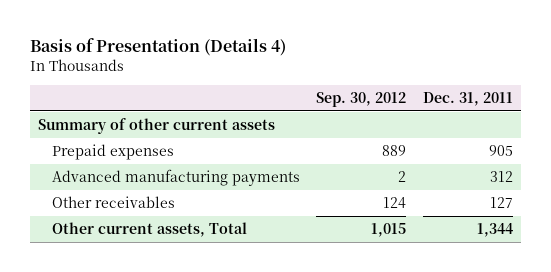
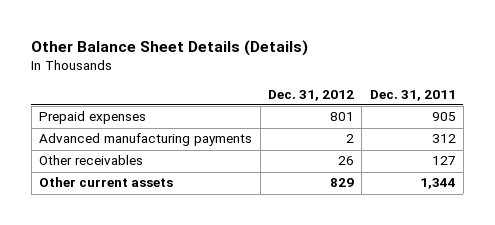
[29,37,286,56] Basis of Presentation (Details 4) -> [31,40,309,57] Other Balance Sheet Details (Details)
[316,91,407,107] Sep. 30, 2012 -> none
none -> [267,89,354,101] Dec. 31, 2012
[38,117,276,134] Summary of other current assets -> none
[51,221,247,237] Other current assets, Total -> [39,177,174,188] Other current assets

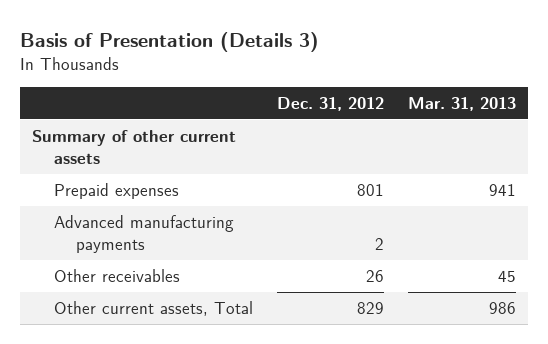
[31,40,309,57] Other Balance Sheet Details (Details) -> [20,31,320,52] Basis of Presentation (Details 3)
[369,89,456,101] Dec. 31, 2011 -> none
none -> [407,96,516,111] Mar. 31, 2013
none -> [32,129,237,164] Summary of other current assets
[39,177,174,188] Other current assets -> [53,300,253,316] Other current assets, Total

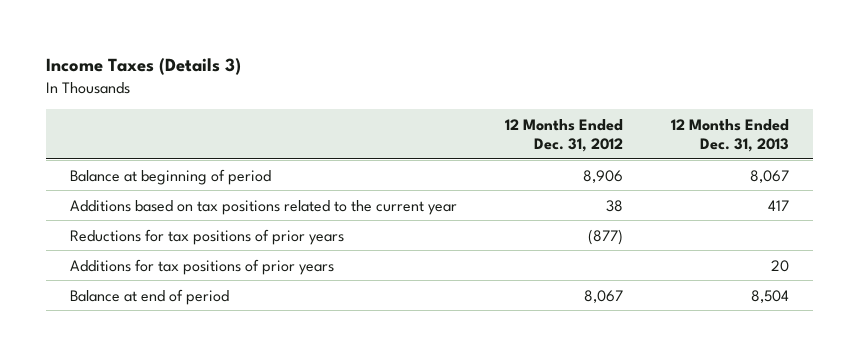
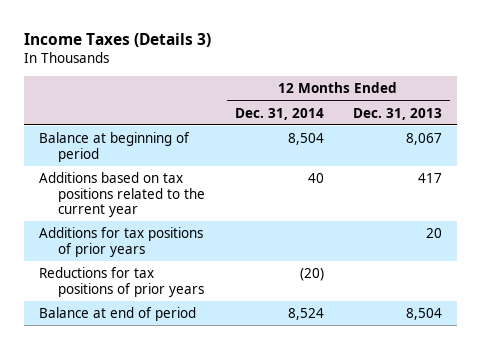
[504,119,623,152] 12 Months Ended Dec. 31, 2012 -> none
none -> [234,107,324,120] Dec. 31, 2014
[70,228,345,245] Reductions for tax positions of prior years -> [38,267,204,297] Reductions for tax positions of prior years

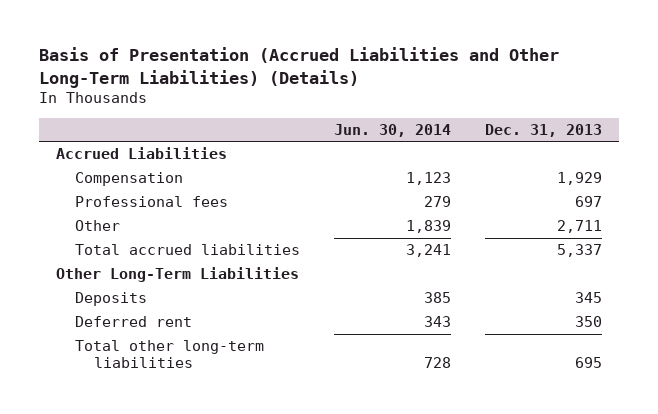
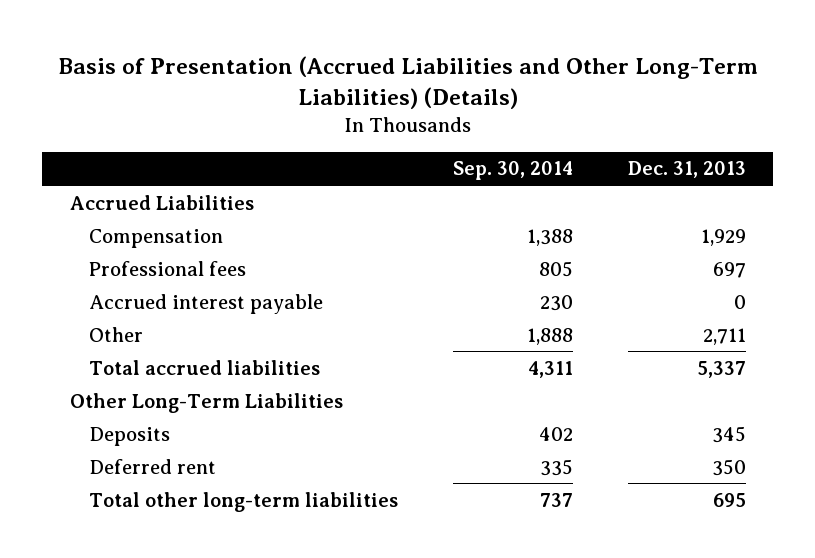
[334,123,452,137] Jun. 30, 2014 -> none
none -> [452,161,573,181] Sep. 30, 2014
none -> [89,293,324,314] Accrued interest payable

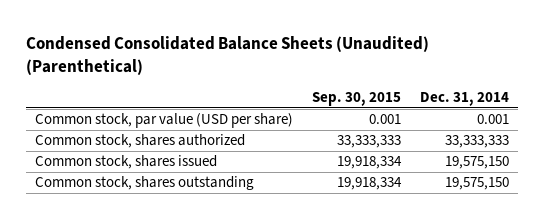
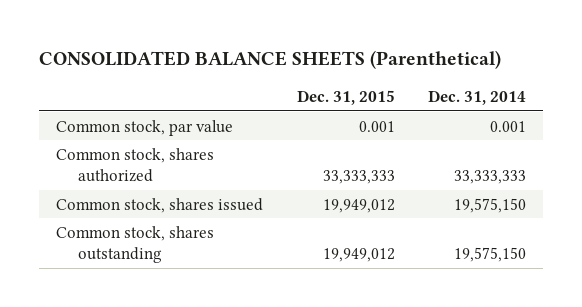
[26,35,430,75] Condensed Consolidated Balance Sheets (Unaudited) (Parenthetical) -> [39,50,502,70] CONSOLIDATED BALANCE SHEETS (Parenthetical)
[312,92,402,107] Sep. 30, 2015 -> none
none -> [296,89,395,105] Dec. 31, 2015
[35,113,294,129] Common stock, par value (USD per share) -> [55,119,233,136] Common stock, par value

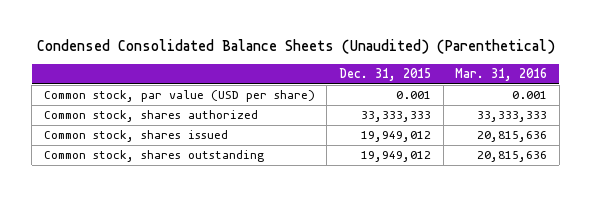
[39,50,502,70] CONSOLIDATED BALANCE SHEETS (Parenthetical) -> [36,39,555,55] Condensed Consolidated Balance Sheets (Unaudited) (Parenthetical)
[428,89,527,105] Dec. 31, 2014 -> none
none -> [455,68,548,82] Mar. 31, 2016
[55,119,233,136] Common stock, par value -> [43,90,315,103] Common stock, par value (USD per share)

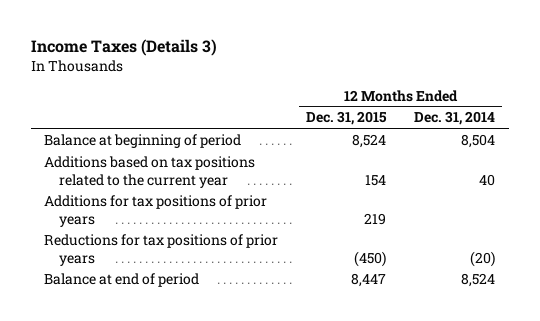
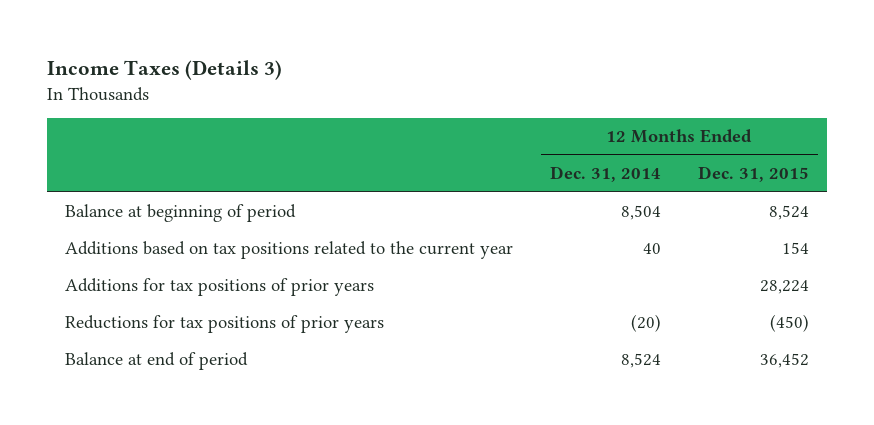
[364,212,387,225] 219 -> [759,280,809,295] 28,224
[351,272,387,287] 8,447 -> [759,353,809,369] 36,452

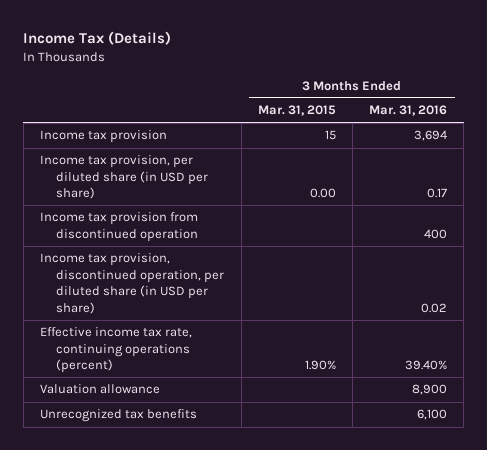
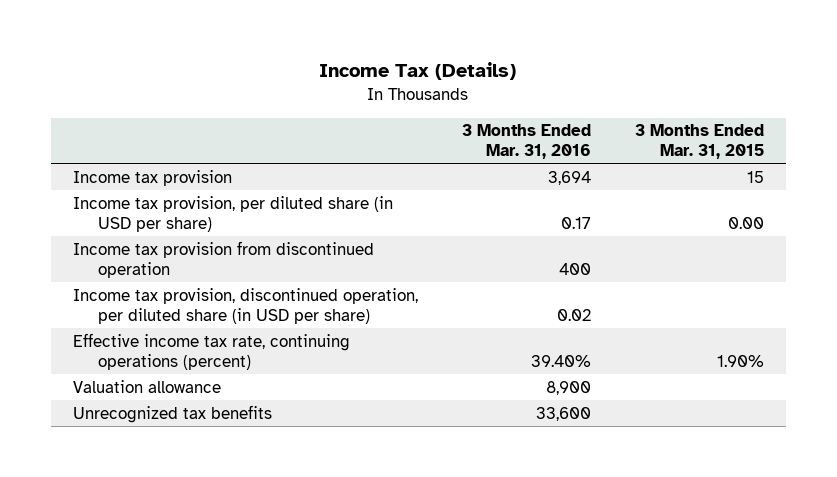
[417,409,448,421] 6,100 -> [535,406,591,421] 33,600

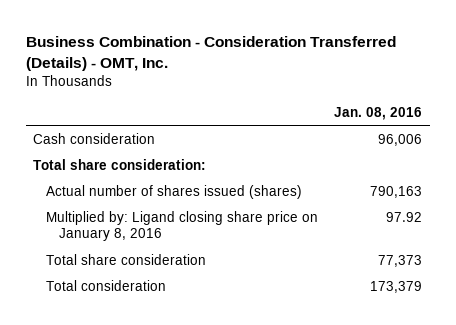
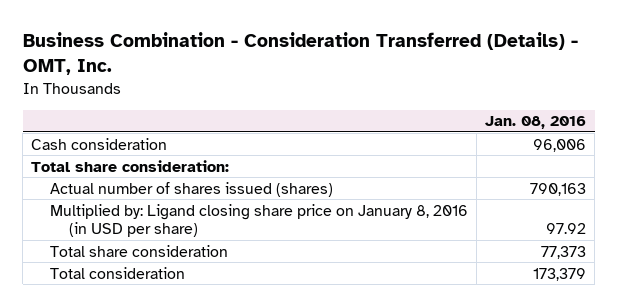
[46,210,319,242] Multiplied by: Ligand closing share price on January 8, 2016 -> [50,203,469,238] Multiplied by: Ligand closing share price on January 8, 2016 (in USD per share)

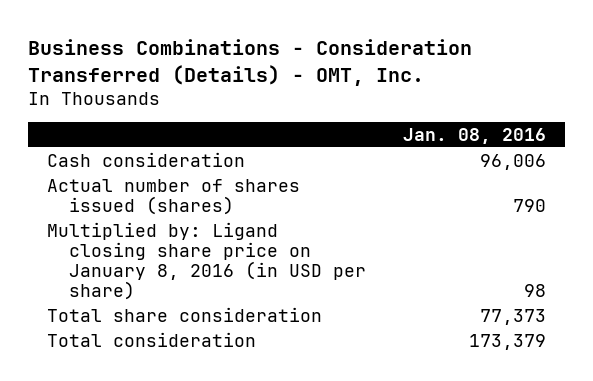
[22,32,578,76] Business Combination - Consideration Transferred (Details) - OMT, Inc. -> [27,38,472,86] Business Combinations - Consideration Transferred (Details) - OMT, Inc.
[31,159,230,172] Total share consideration: -> none
[530,182,587,196] 790,163 -> [513,198,547,212] 790
[546,223,587,235] 97.92 -> [524,284,547,298] 98

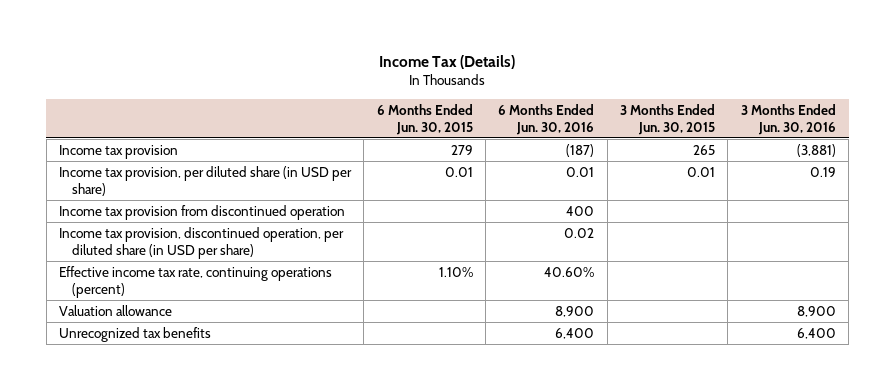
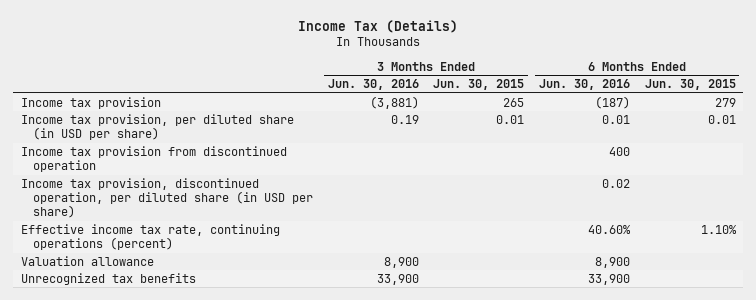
[555,327,595,339] 6,400 -> [588,273,631,285] 33,900
[796,327,836,339] 6,400 -> [376,273,419,285] 33,900

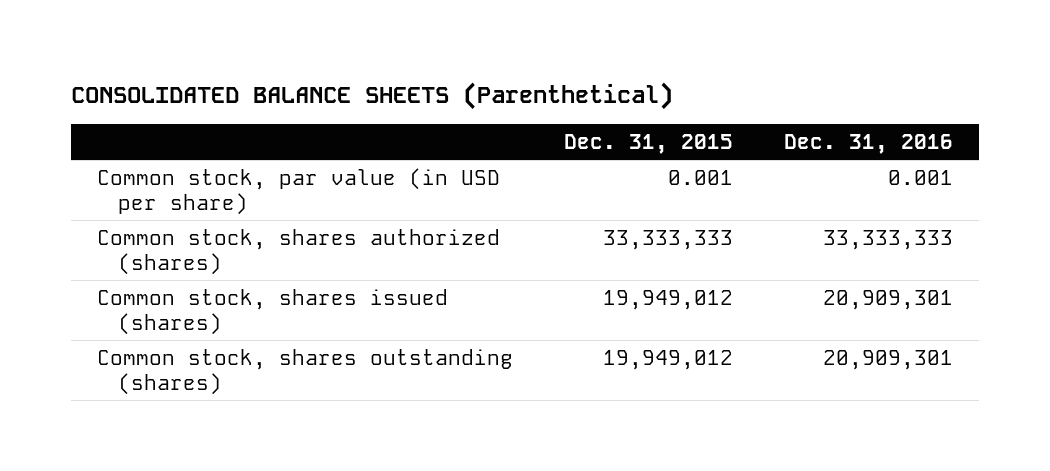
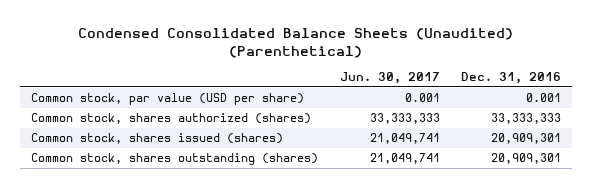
[70,82,673,111] CONSOLIDATED BALANCE SHEETS (Parenthetical) -> [78,28,514,58] Condensed Consolidated Balance Sheets (Unaudited) (Parenthetical)
[564,133,734,154] Dec. 31, 2015 -> none
none -> [339,72,440,85] Jun. 30, 2017
[96,167,500,215] Common stock, par value (in USD per share) -> [31,93,305,106] Common stock, par value (USD per share)

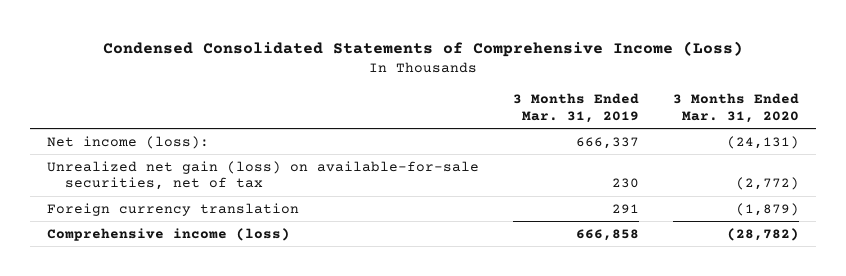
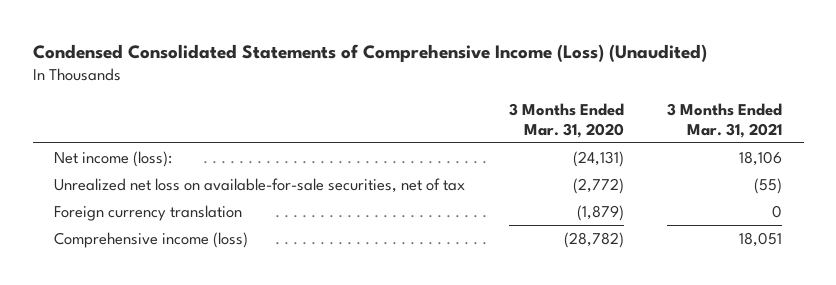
[103,40,744,57] Condensed Consolidated Statements of Comprehensive Income (Loss) -> [32,44,707,63] Condensed Consolidated Statements of Comprehensive Income (Loss) (Unaudited)
[513,92,640,123] 3 Months Ended Mar. 31, 2019 -> none
none -> [666,103,782,138] 3 Months Ended Mar. 31, 2021
[47,160,480,191] Unrealized net gain (loss) on available-for-sale securities, net of tax -> [54,177,466,193] Unrealized net loss on available-for-sale securities, net of tax

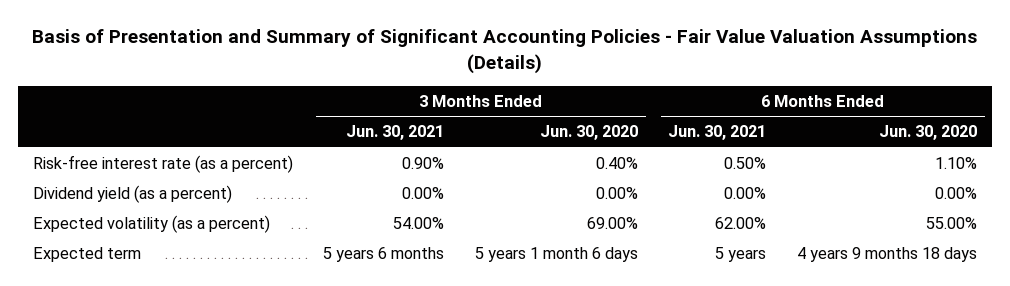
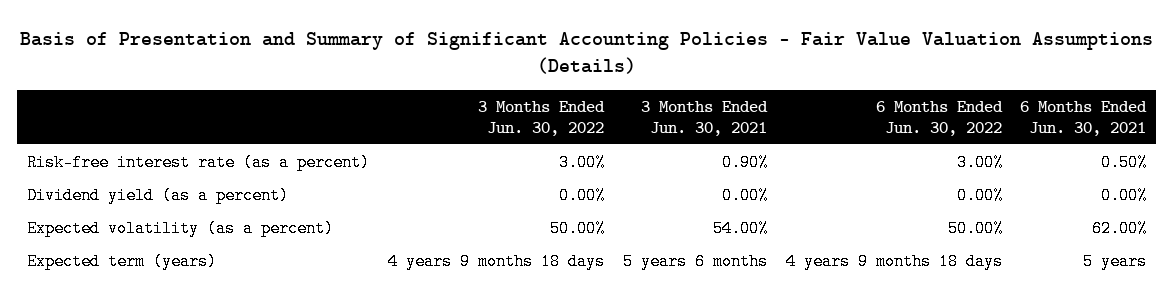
[539,125,638,141] Jun. 30, 2020 -> none
[878,125,977,141] Jun. 30, 2020 -> none
none -> [477,101,605,136] 3 Months Ended Jun. 30, 2022
none -> [875,101,1003,136] 6 Months Ended Jun. 30, 2022
[32,247,141,263] Expected term -> [26,253,217,271] Expected term (years)

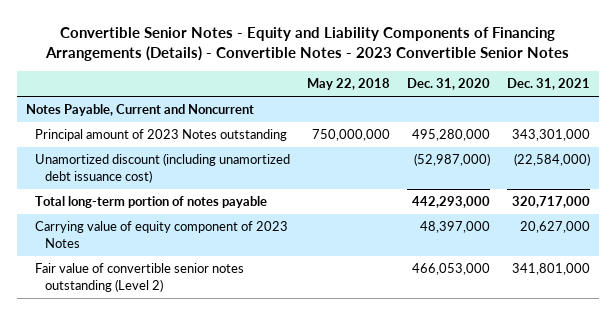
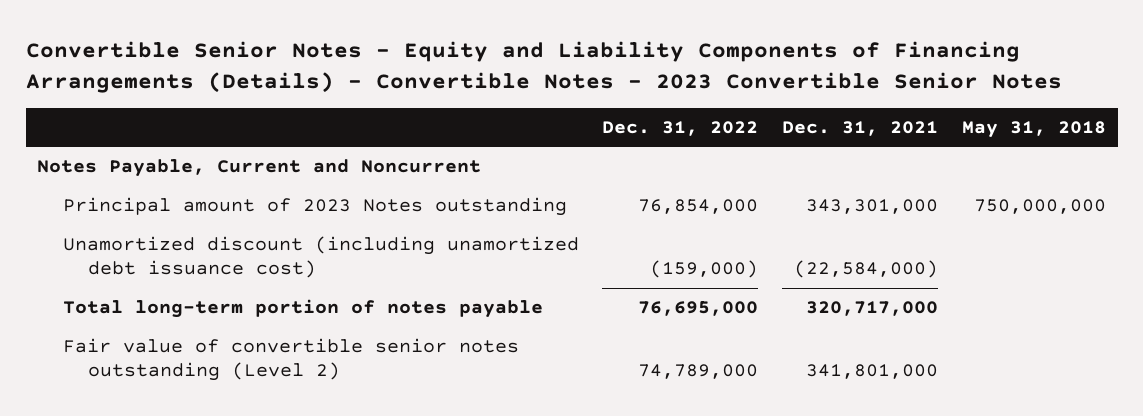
[307,78,391,91] May 22, 2018 -> none
[407,78,491,91] Dec. 31, 2020 -> none
none -> [602,120,759,136] Dec. 31, 2022
none -> [961,120,1106,138] May 31, 2018
[35,221,289,249] Carrying value of equity component of 2023 Notes -> none

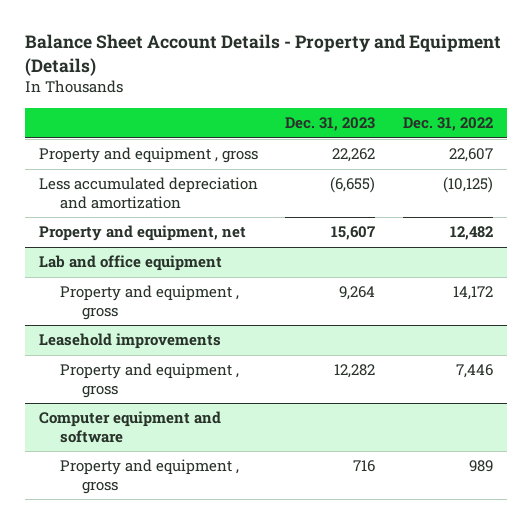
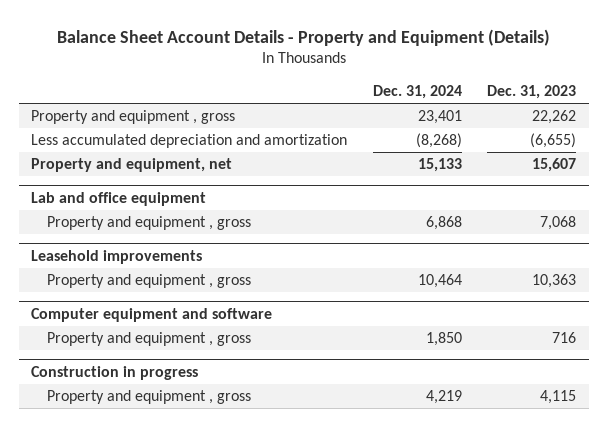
[402,117,493,132] Dec. 31, 2022 -> none
none -> [372,84,462,99] Dec. 31, 2024
[339,286,376,301] 9,264 -> [540,216,577,231] 7,068
[334,364,376,379] 12,282 -> [532,274,577,289] 10,363
none -> [31,365,199,380] Construction in progress
none -> [47,390,252,405] Property and equipment , gross

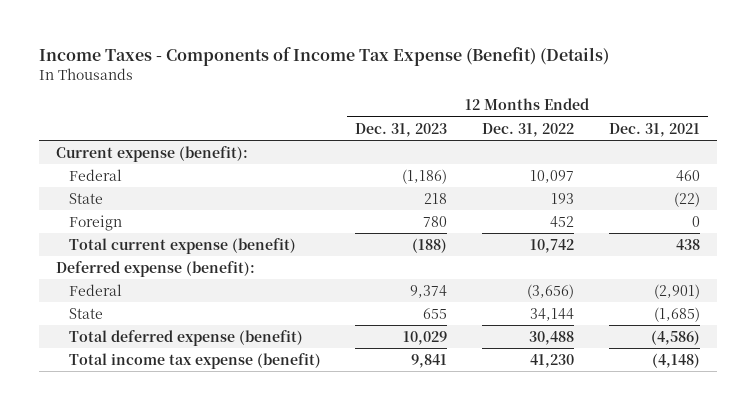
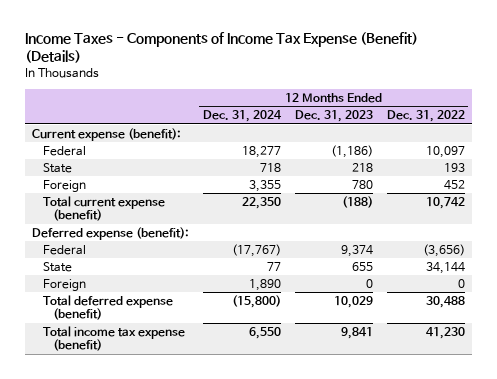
[608,122,700,137] Dec. 31, 2021 -> none
none -> [202,110,282,123] Dec. 31, 2024
none -> [42,278,86,291] Foreign

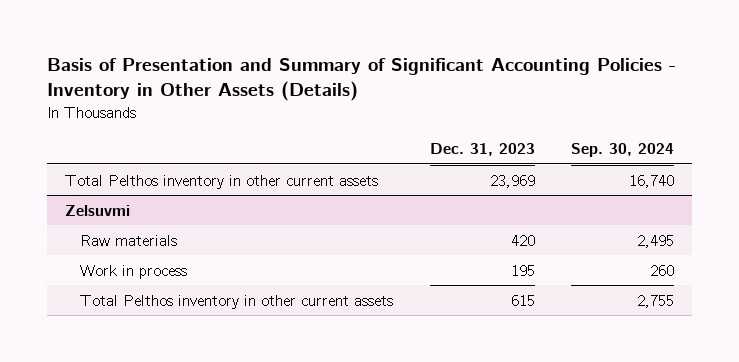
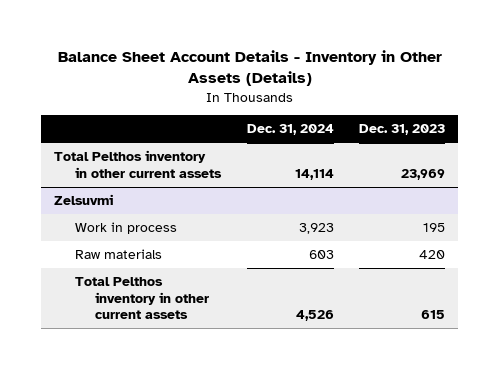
[46,58,676,102] Basis of Presentation and Summary of Significant Accounting Policies - Inventory in Other Assets (Details) -> [57,50,442,87] Balance Sheet Account Details - Inventory in Other Assets (Details)
[570,143,674,158] Sep. 30, 2024 -> none
none -> [246,124,334,136] Dec. 31, 2024
[80,234,178,246] Raw materials -> [74,249,162,260] Raw materials

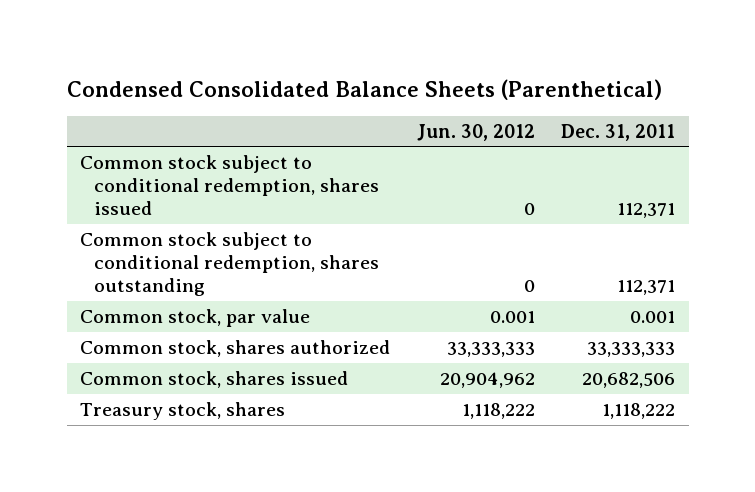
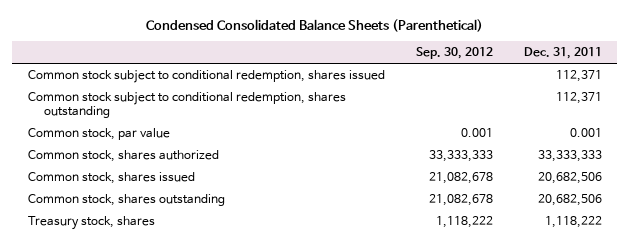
[416,123,535,141] Jun. 30, 2012 -> none
none -> [415,47,493,60] Sep. 30, 2012
none -> [27,194,225,207] Common stock, shares outstanding

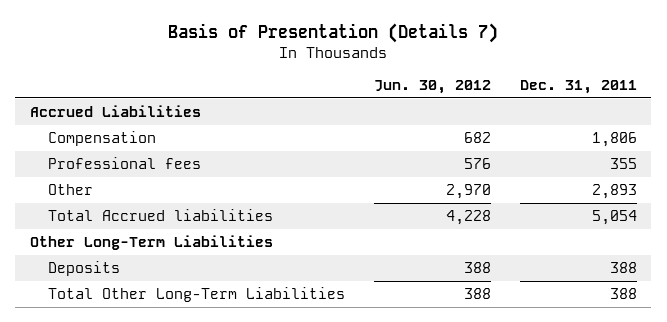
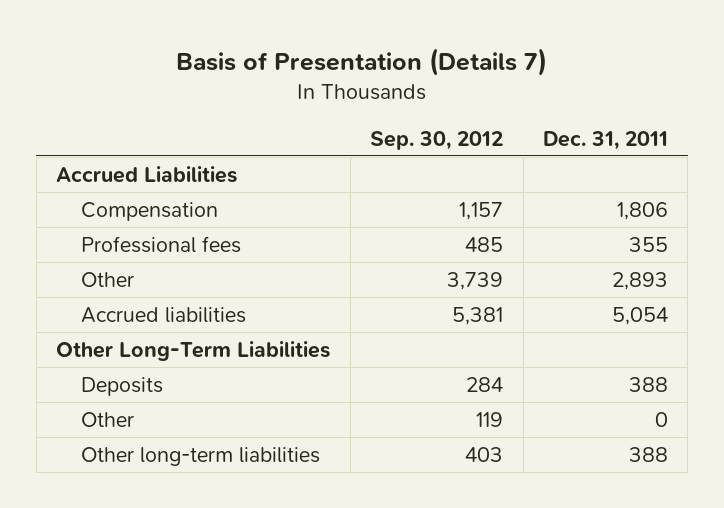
[374,80,492,95] Jun. 30, 2012 -> none
none -> [370,130,504,150] Sep. 30, 2012
[48,208,274,221] Total Accrued liabilities -> [80,306,246,323] Accrued liabilities
none -> [80,411,134,427] Other
[48,286,346,302] Total Other Long-Term Liabilities -> [80,446,320,466] Other long-term liabilities

